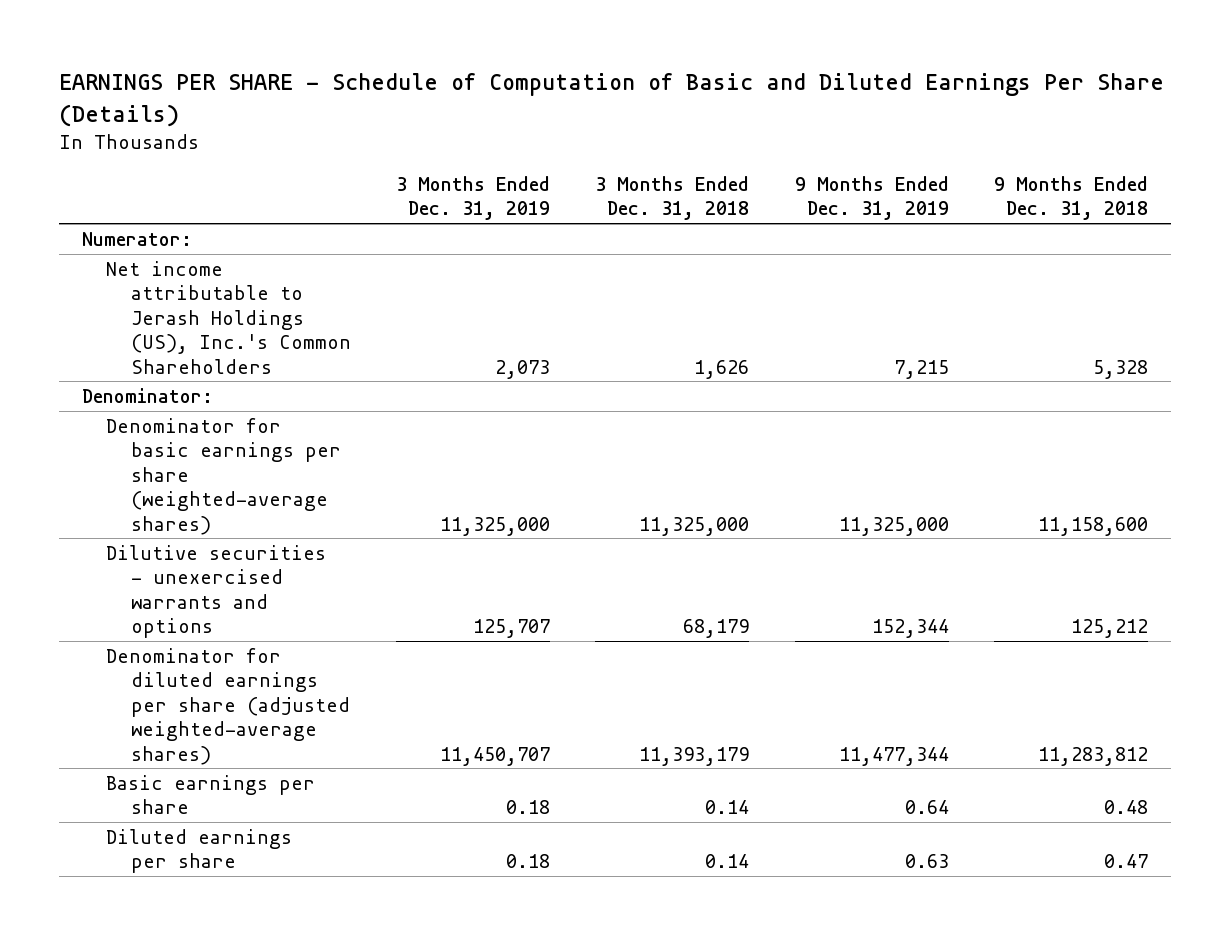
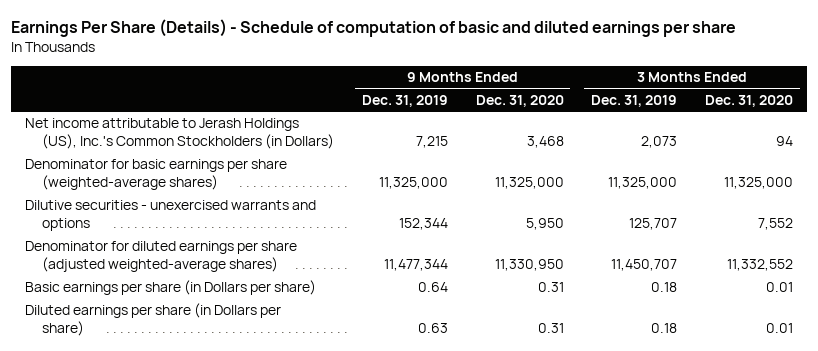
[59,73,1165,127] EARNINGS PER SHARE - Schedule of Computation of Basic and Diluted Earnings Per Share (Details) -> [11,19,737,38] Earnings Per Share (Details) - Schedule of computation of basic and diluted earnings per share
[595,175,750,221] 3 Months Ended Dec. 31, 2018 -> none
[993,175,1148,221] 9 Months Ended Dec. 31, 2018 -> none
none -> [475,94,564,107] Dec. 31, 2020
none -> [704,94,793,107] Dec. 31, 2020
[81,231,192,246] Numerator: -> none
[81,387,213,403] Denominator: -> none
[106,260,351,374] Net income attributable to Jerash Holdings (US), Inc.'s Common Shareholders -> [25,118,335,150] Net income attributable to Jerash Holdings (US), Inc.'s Common Stockholders (in Dollars)
[106,774,316,815] Basic earnings per share -> [25,280,317,296] Basic earnings per share (in Dollars per share)
[106,828,293,874] Diluted earnings per share -> [25,303,282,337] Diluted earnings per share (in Dollars per share)

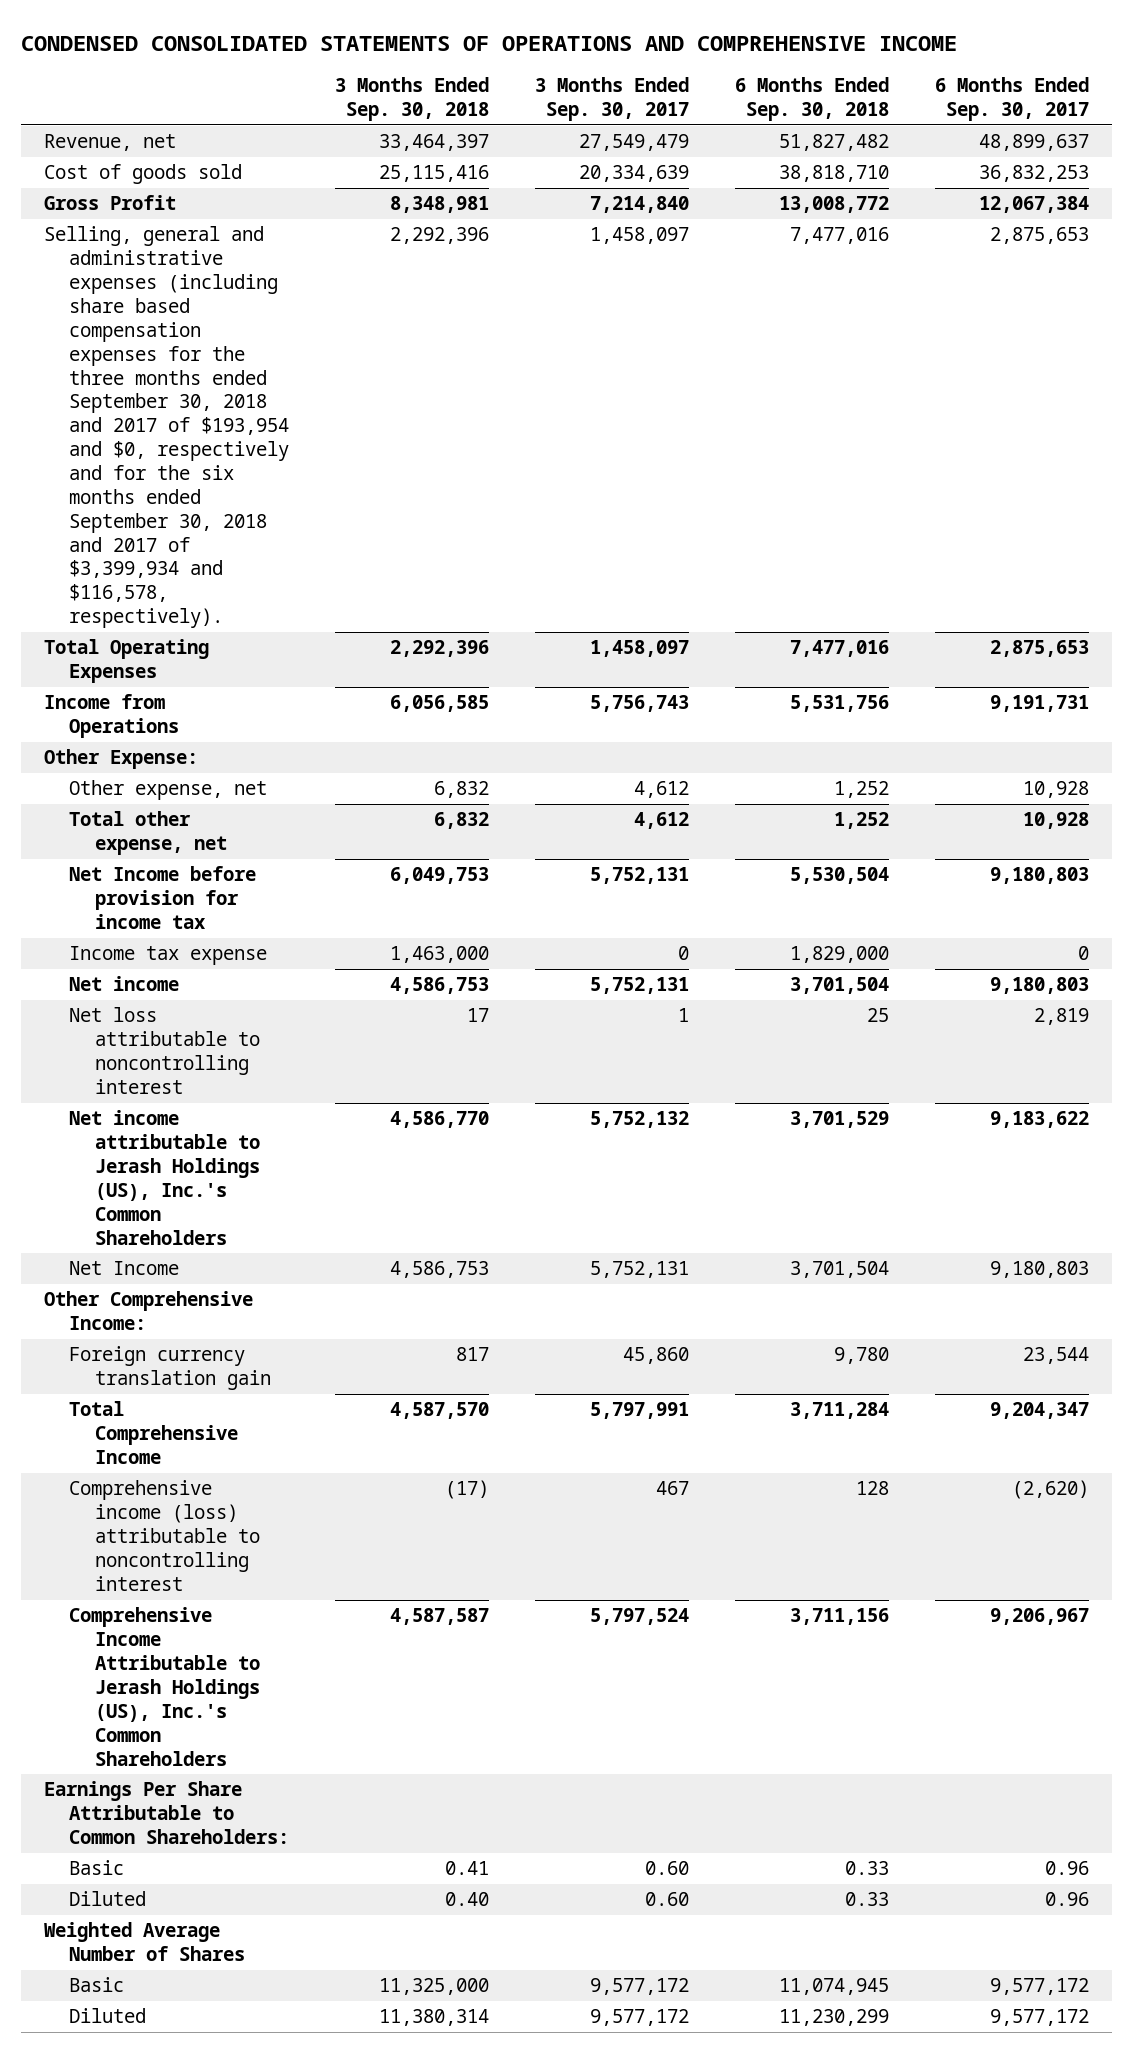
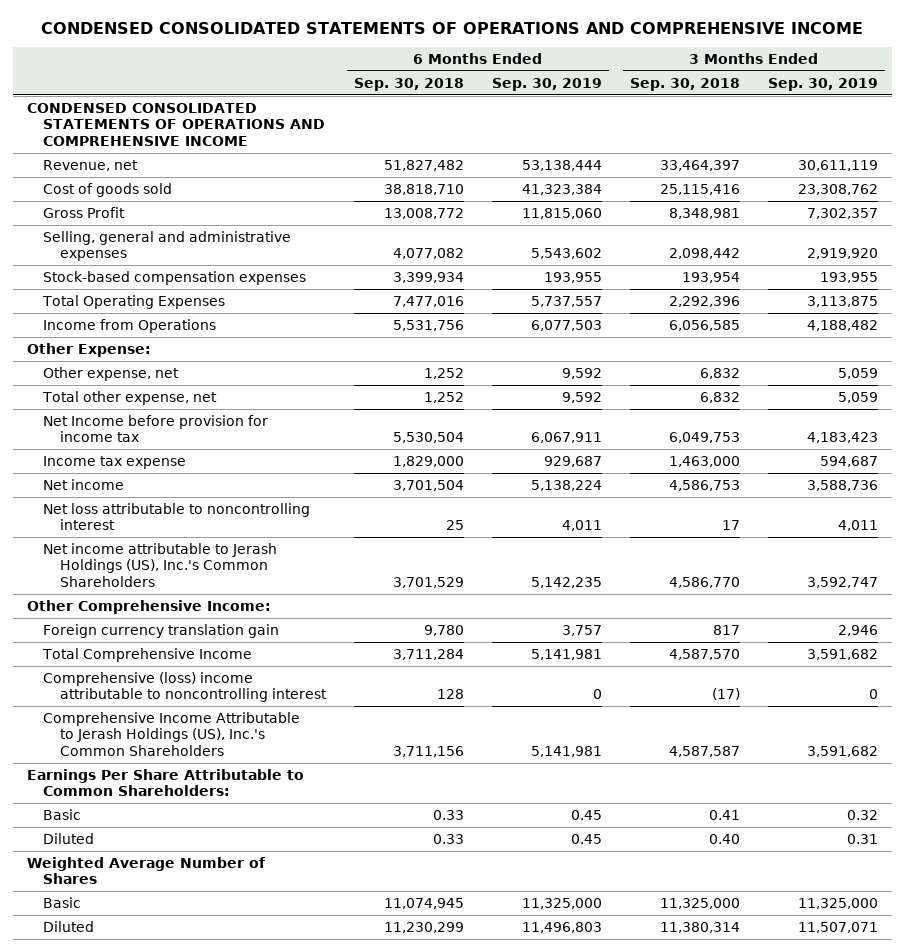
[535,77,690,122] 3 Months Ended Sep. 30, 2017 -> none
[935,77,1090,122] 6 Months Ended Sep. 30, 2017 -> none
none -> [491,77,602,91] Sep. 30, 2019
none -> [767,77,878,91] Sep. 30, 2019
none -> [26,102,326,146] CONDENSED CONSOLIDATED STATEMENTS OF OPERATIONS AND COMPREHENSIVE INCOME
[44,226,290,629] Selling, general and administrative expenses (including share based compensation expenses for the three months ended September 30, 2018 and 2017 of $193,954 and $0, respectively and for the six months ended September 30, 2018 and 2017 of $3,399,934 and $116,578, respectively). -> none
none -> [43,230,292,262] Selling, general and administrative expenses
none -> [43,270,307,285] Stock-based compensation expenses
[69,1261,180,1276] Net Income -> none
[69,1480,260,1591] Comprehensive income (loss) attributable to noncontrolling interest -> [43,671,327,703] Comprehensive (loss) income attributable to noncontrolling interest

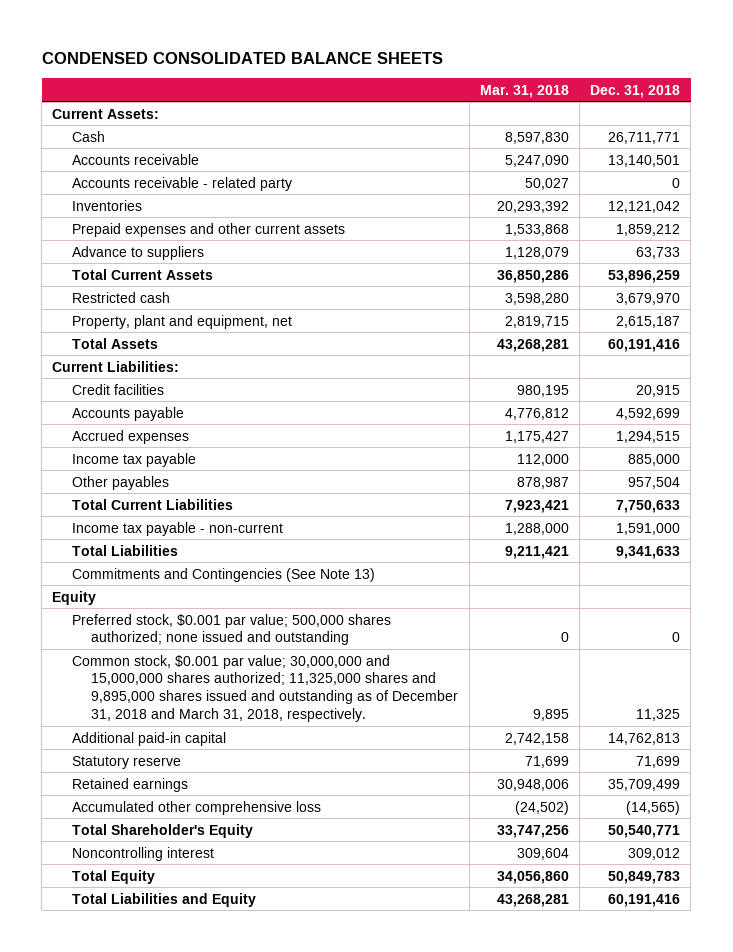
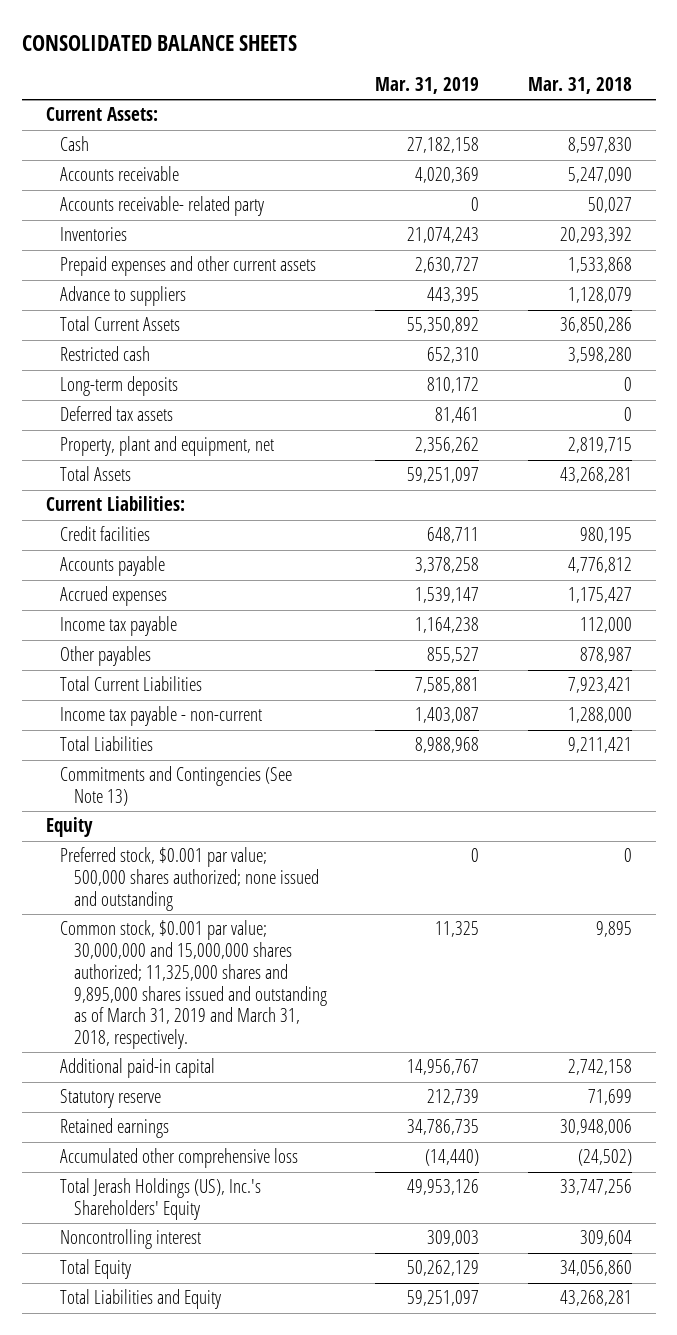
[41,51,443,64] CONDENSED CONSOLIDATED BALANCE SHEETS -> [21,35,297,52] CONSOLIDATED BALANCE SHEETS
[590,84,681,98] Dec. 31, 2018 -> none
none -> [375,77,480,95] Mar. 31, 2019
[71,176,292,191] Accounts receivable - related party -> [59,196,264,217] Accounts receivable- related party
none -> [59,376,178,397] Long-term deposits
none -> [59,406,173,422] Deferred tax assets
[71,654,459,723] Common stock, $0.001 par value; 30,000,000 and 15,000,000 shares authorized; 11,325,000 shares and 9,895,000 shares issued and outstanding as of December 31, 2018 and March 31, 2018, respectively. -> [59,920,327,1049] Common stock, $0.001 par value; 30,000,000 and 15,000,000 shares authorized; 11,325,000 shares and 9,895,000 shares issued and outstanding as of March 31, 2019 and March 31, 2018, respectively.
[71,823,253,838] Total Shareholder's Equity -> [59,1178,261,1221] Total Jerash Holdings (US), Inc.'s Shareholders' Equity

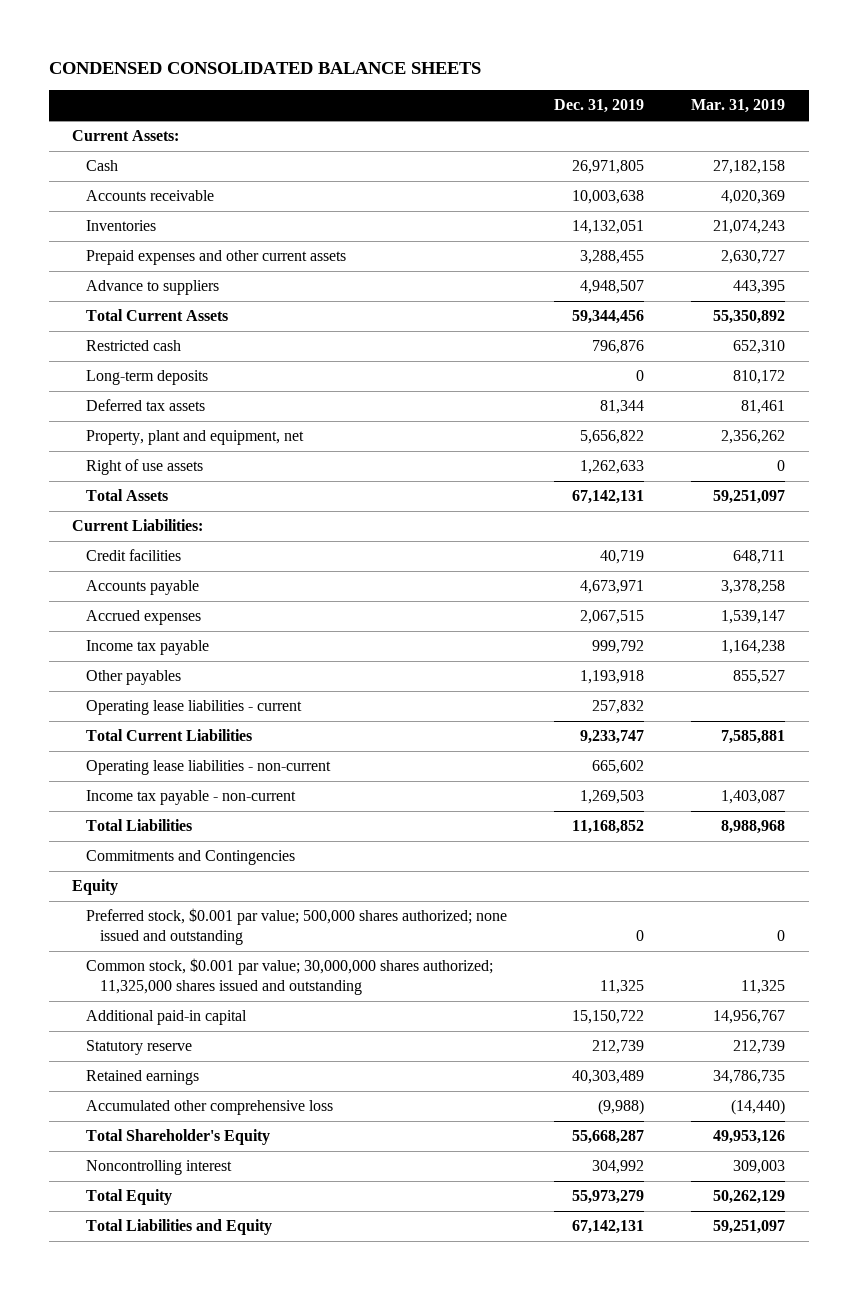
[21,35,297,52] CONSOLIDATED BALANCE SHEETS -> [49,61,482,74] CONDENSED CONSOLIDATED BALANCE SHEETS
[527,77,632,95] Mar. 31, 2018 -> none
none -> [554,99,645,114] Dec. 31, 2019
[59,196,264,217] Accounts receivable- related party -> none
none -> [86,459,204,476] Right of use assets
none -> [86,700,303,716] Operating lease liabilities - current
none -> [86,760,332,776] Operating lease liabilities - non-current
[59,766,292,807] Commitments and Contingencies (See Note 13) -> [86,850,296,866] Commitments and Contingencies
[59,920,327,1049] Common stock, $0.001 par value; 30,000,000 and 15,000,000 shares authorized; 11,325,000 shares and 9,895,000 shares issued and outstanding as of March 31, 2019 and March 31, 2018, respectively. -> [86,958,494,996] Common stock, $0.001 par value; 30,000,000 shares authorized; 11,325,000 shares issued and outstanding
[59,1178,261,1221] Total Jerash Holdings (US), Inc.'s Shareholders' Equity -> [86,1129,271,1146] Total Shareholder's Equity

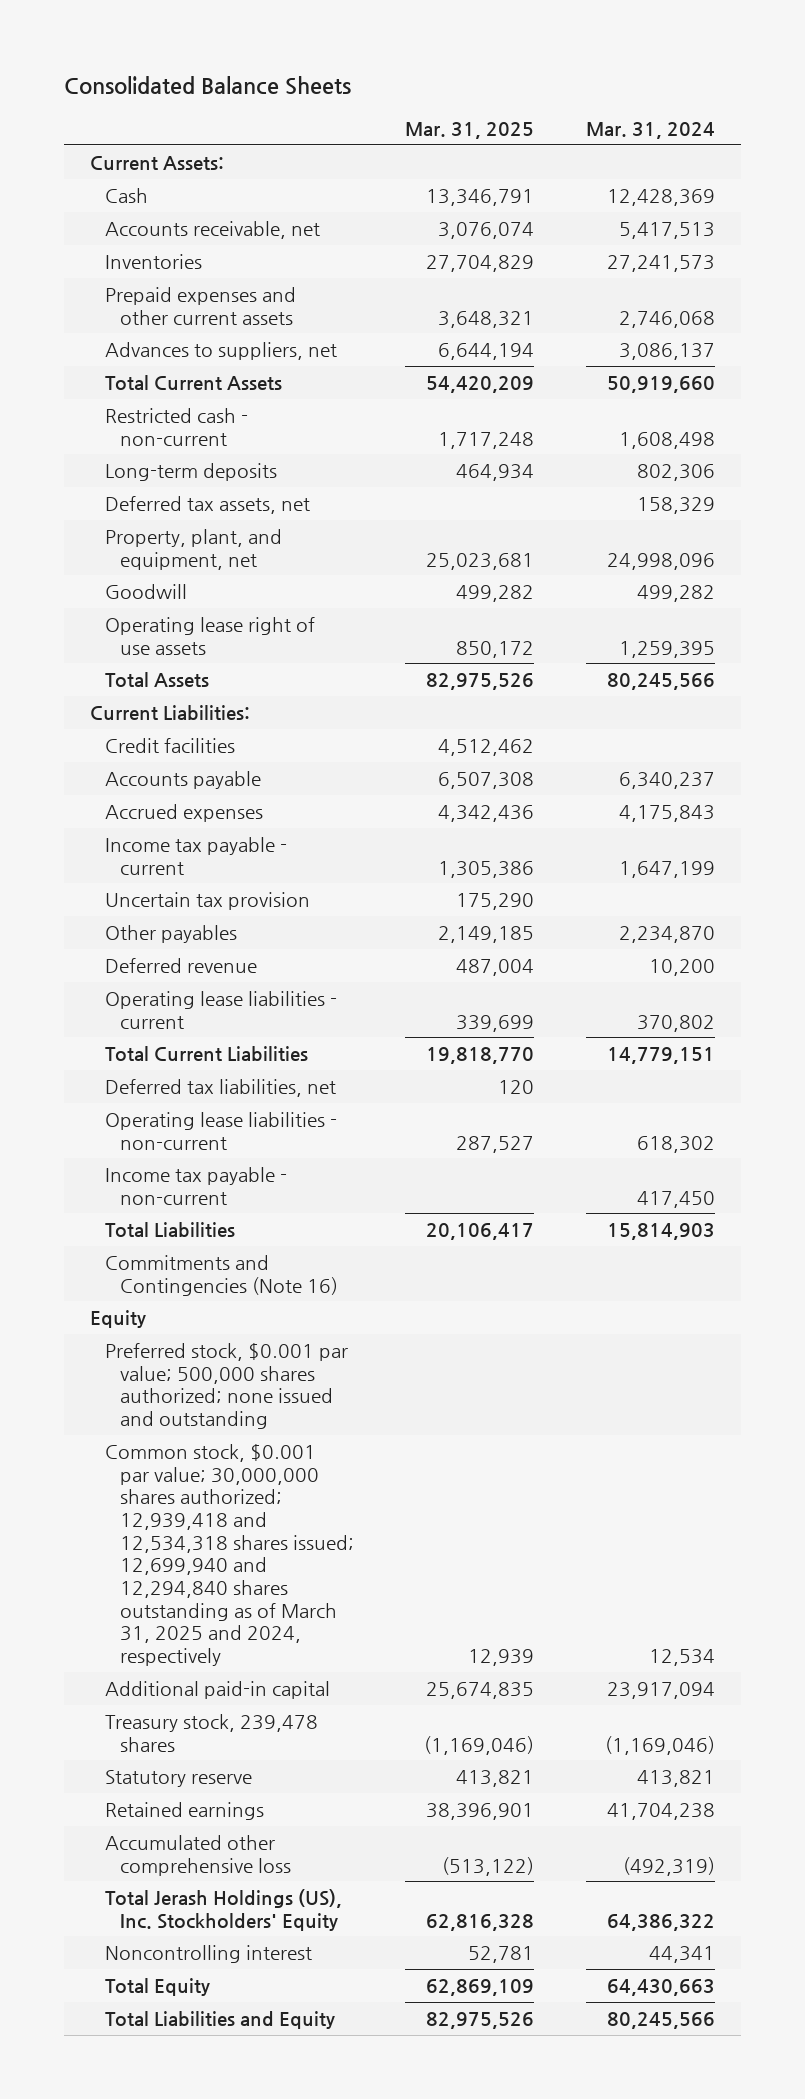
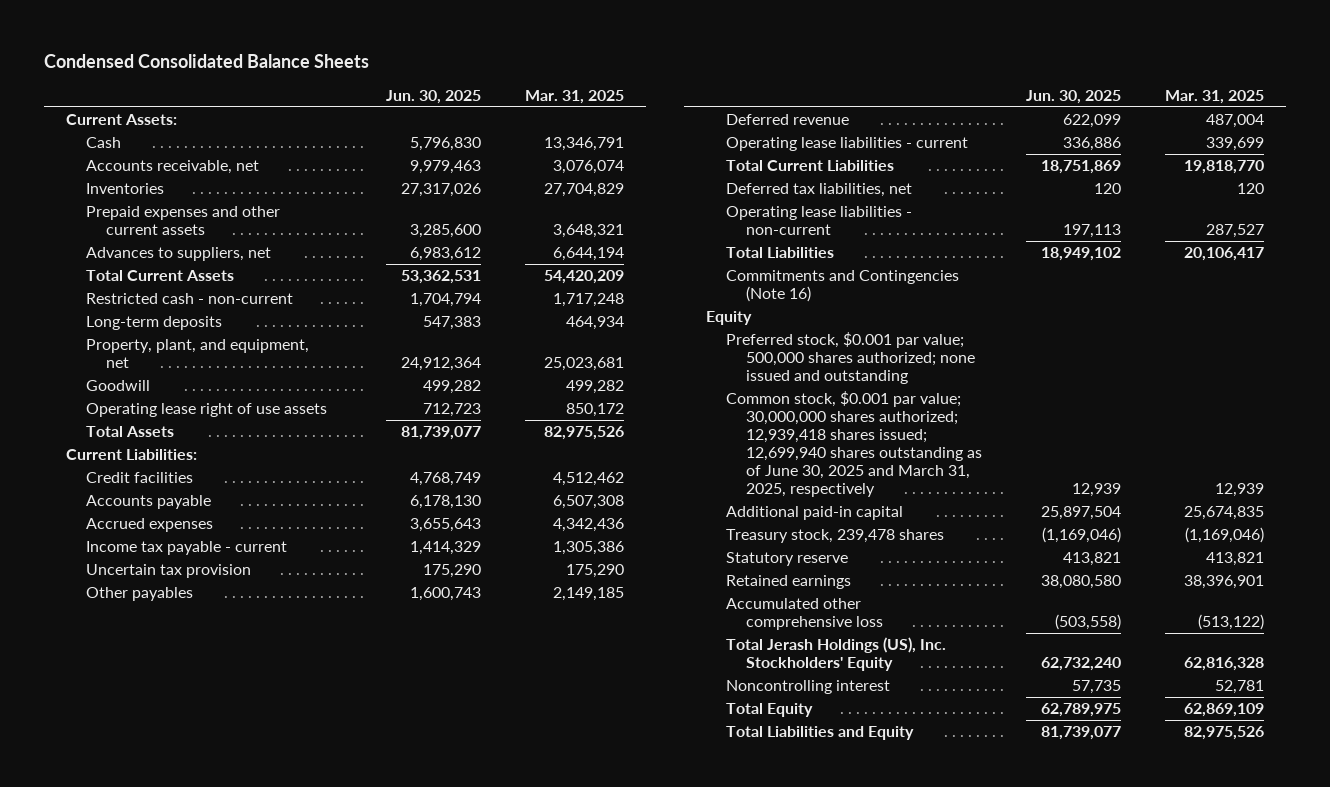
[63,76,351,96] Consolidated Balance Sheets -> [44,54,370,69] Condensed Consolidated Balance Sheets
[585,121,715,139] Mar. 31, 2024 -> none
none -> [386,89,482,104] Jun. 30, 2025
[104,495,310,514] Deferred tax assets, net -> none
[104,1166,287,1205] Income tax payable - non-current -> none
[104,1443,354,1667] Common stock, $0.001 par value; 30,000,000 shares authorized; 12,939,418 and 12,534,318 shares issued; 12,699,940 and 12,294,840 shares outstanding as of March 31, 2025 and 2024, respectively -> [726,391,983,497] Common stock, $0.001 par value; 30,000,000 shares authorized; 12,939,418 shares issued; 12,699,940 shares outstanding as of June 30, 2025 and March 31, 2025, respectively

